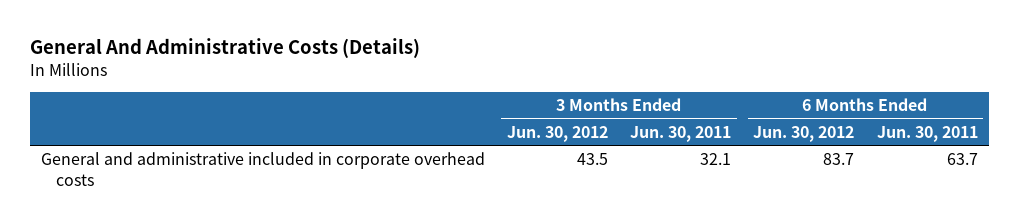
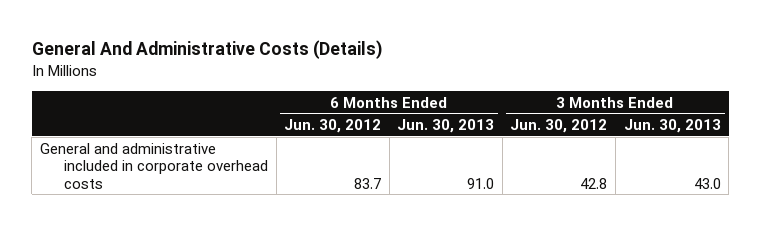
[630,125,732,142] Jun. 30, 2011 -> none
[876,125,978,142] Jun. 30, 2011 -> none
none -> [397,118,495,133] Jun. 30, 2013
none -> [623,118,721,133] Jun. 30, 2013
[576,153,608,166] 43.5 -> [580,177,608,189] 42.8

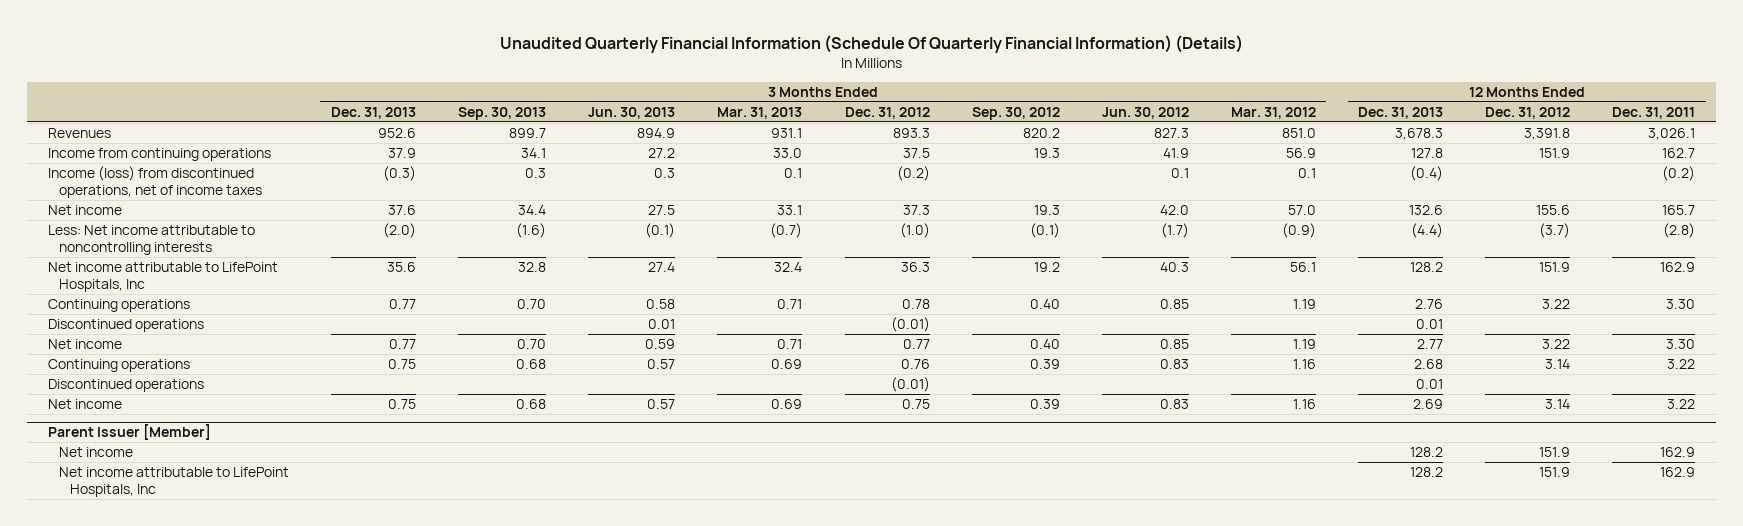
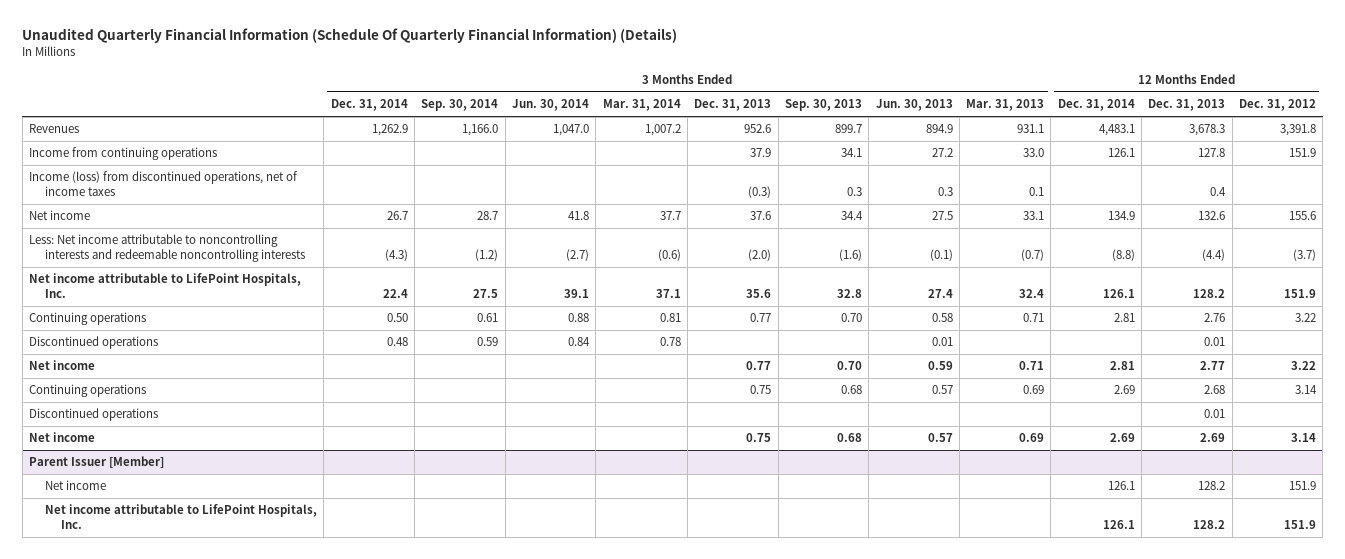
[844,106,930,119] Dec. 31, 2012 -> none
[971,106,1060,120] Sep. 30, 2012 -> none
[1101,106,1189,119] Jun. 30, 2012 -> none
[1230,106,1316,119] Mar. 31, 2012 -> none
[1612,106,1696,119] Dec. 31, 2011 -> none
none -> [330,99,408,112] Dec. 31, 2014
none -> [421,99,499,112] Sep. 30, 2014
none -> [512,99,590,112] Jun. 30, 2014
none -> [602,99,681,112] Mar. 31, 2014
none -> [1057,99,1135,112] Dec. 31, 2014
[1410,166,1444,182] (0.4) -> [1210,187,1227,197] 0.4
[47,225,255,255] Less: Net income attributable to noncontrolling interests -> [29,234,306,263] Less: Net income attributable to noncontrolling interests and redeemable noncontrolling interests
[47,262,278,292] Net income attributable to LifePoint Hospitals, Inc -> [29,273,302,299] Net income attributable to LifePoint Hospitals, Inc.
[58,467,289,497] Net income attributable to LifePoint Hospitals, Inc -> [45,504,318,530] Net income attributable to LifePoint Hospitals, Inc.

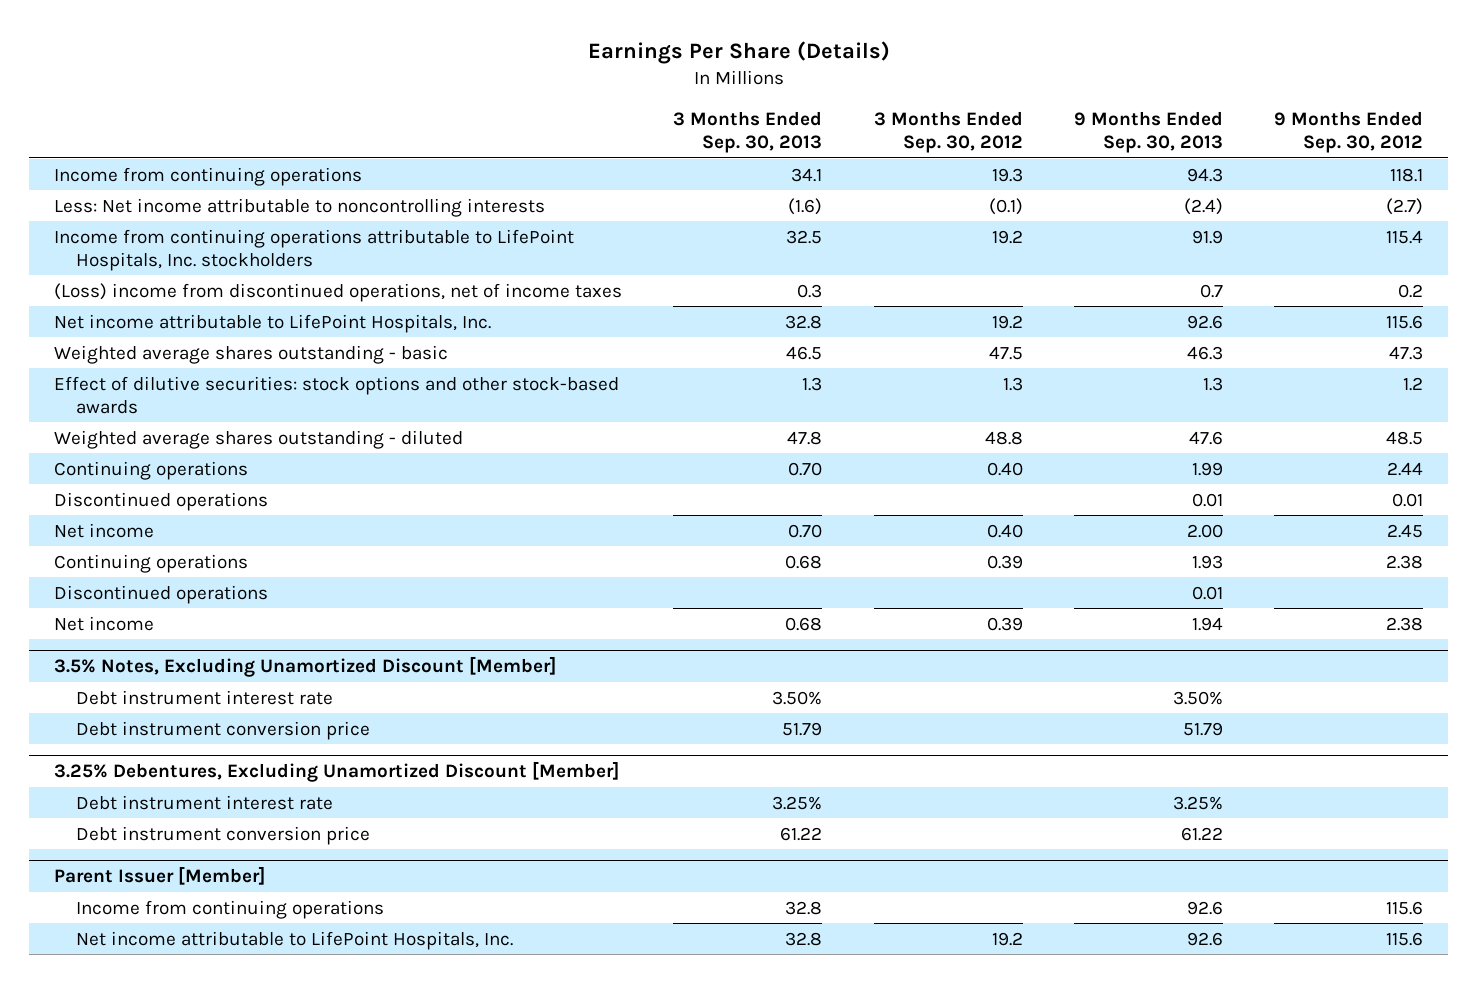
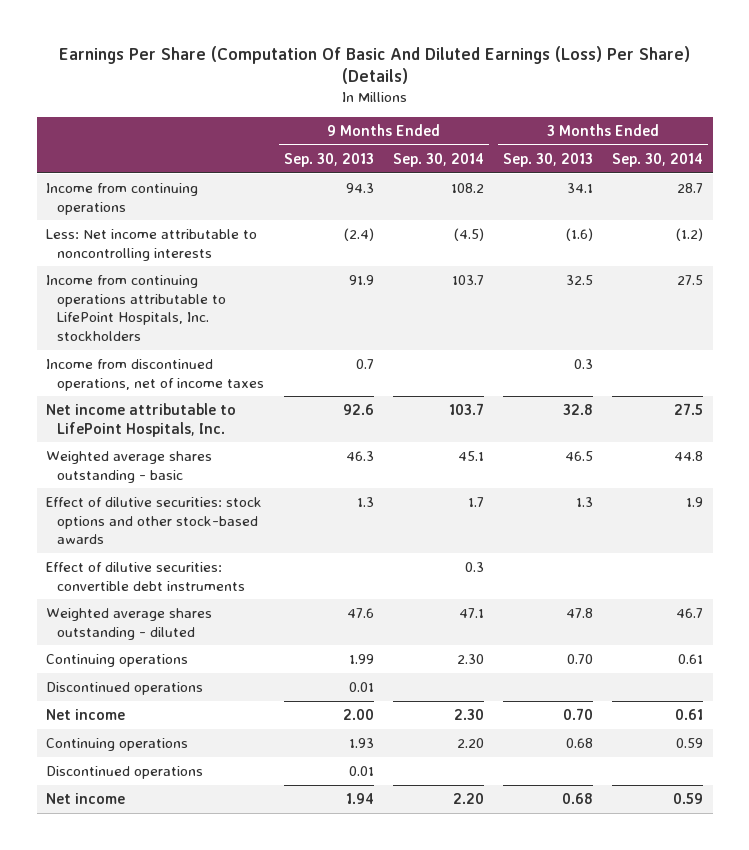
[587,41,890,65] Earnings Per Share (Details) -> [58,45,690,85] Earnings Per Share (Computation Of Basic And Diluted Earnings (Loss) Per Share) (Details)
[873,111,1023,153] 3 Months Ended Sep. 30, 2012 -> none
[1273,111,1423,153] 9 Months Ended Sep. 30, 2012 -> none
none -> [392,152,484,167] Sep. 30, 2014
none -> [612,152,704,167] Sep. 30, 2014
[54,282,623,302] (Loss) income from discontinued operations, net of income taxes -> [46,358,265,391] Income from discontinued operations, net of income taxes
none -> [46,561,246,591] Effect of dilutive securities: convertible debt instruments
[54,656,557,678] 3.5% Notes, Excluding Unamortized Discount [Member] -> none
[76,689,334,705] Debt instrument interest rate -> none
[76,720,371,740] Debt instrument conversion price -> none
[54,761,620,783] 3.25% Debentures, Excluding Unamortized Discount [Member] -> none
[76,794,334,810] Debt instrument interest rate -> none
[76,825,371,845] Debt instrument conversion price -> none
[54,866,266,886] Parent Issuer [Member] -> none
[76,899,385,919] Income from continuing operations -> none
[76,930,514,950] Net income attributable to LifePoint Hospitals, Inc. -> none

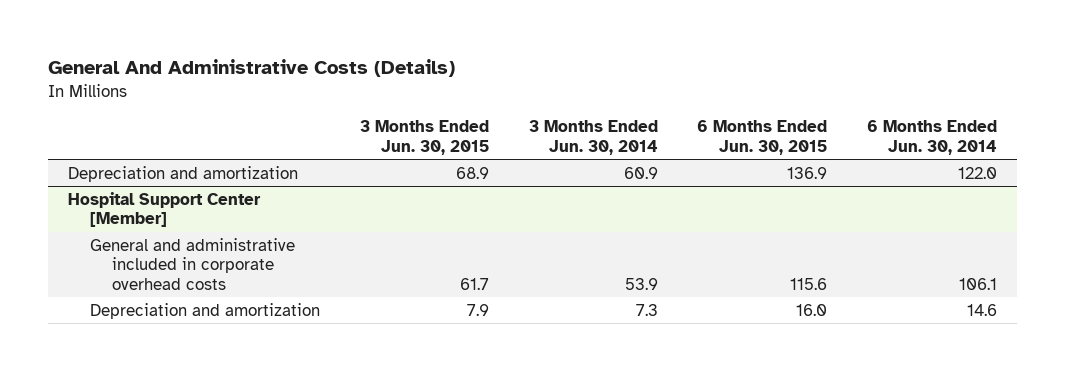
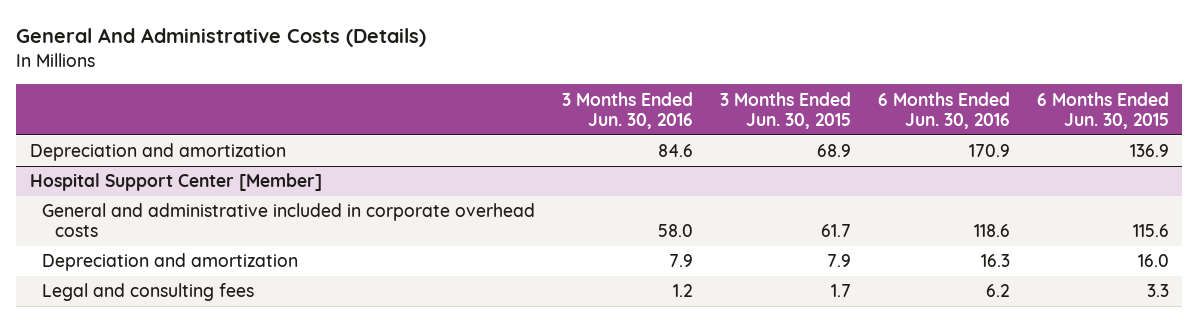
[528,120,658,155] 3 Months Ended Jun. 30, 2014 -> none
[867,120,998,155] 6 Months Ended Jun. 30, 2014 -> none
none -> [562,91,694,129] 3 Months Ended Jun. 30, 2016
none -> [877,91,1010,129] 6 Months Ended Jun. 30, 2016
none -> [42,283,255,302] Legal and consulting fees

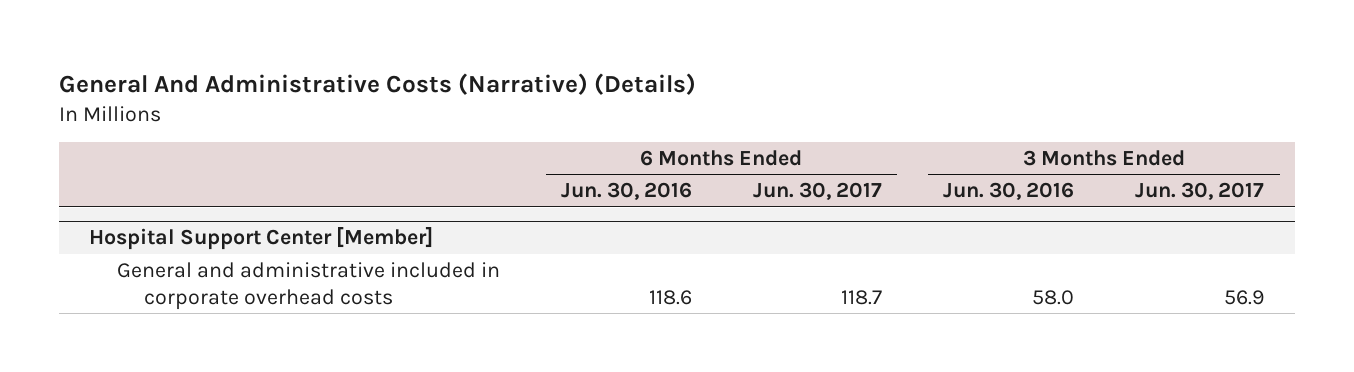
[16,28,427,48] General And Administrative Costs (Details) -> [58,72,696,95] General And Administrative Costs (Narrative) (Details)
[719,91,851,129] 3 Months Ended Jun. 30, 2015 -> none
[1036,91,1169,129] 6 Months Ended Jun. 30, 2015 -> none
none -> [753,182,883,201] Jun. 30, 2017
none -> [1135,182,1265,201] Jun. 30, 2017
[29,143,286,162] Depreciation and amortization -> none
[42,253,299,272] Depreciation and amortization -> none
[42,283,255,302] Legal and consulting fees -> none

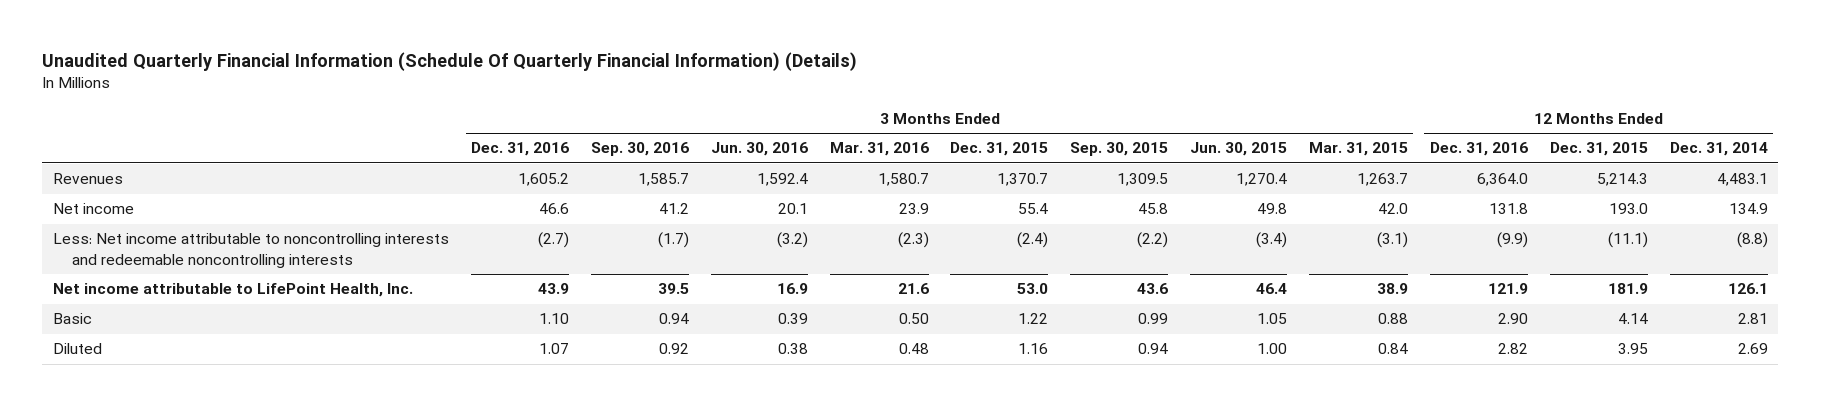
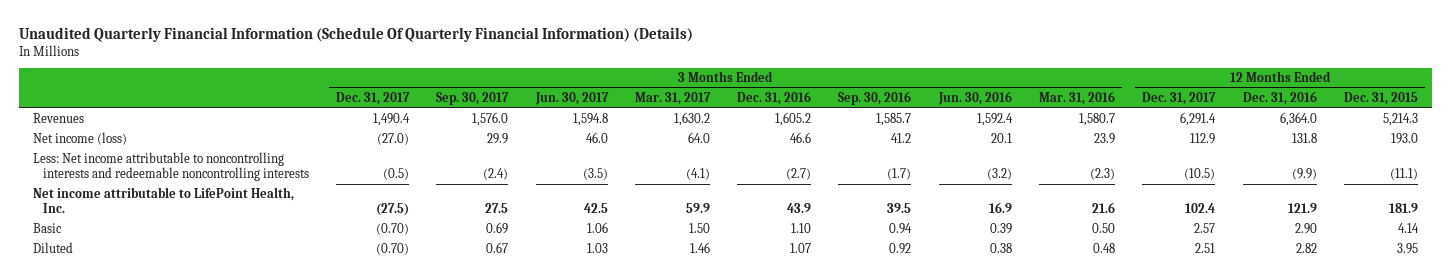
[950,142,1049,157] Dec. 31, 2015 -> none
[1070,142,1169,157] Sep. 30, 2015 -> none
[1190,142,1288,157] Jun. 30, 2015 -> none
[1308,142,1408,157] Mar. 31, 2015 -> none
[1669,142,1768,157] Dec. 31, 2014 -> none
none -> [335,92,410,106] Dec. 31, 2017
none -> [436,92,510,106] Sep. 30, 2017
none -> [534,92,609,106] Jun. 30, 2017
none -> [634,92,711,106] Mar. 31, 2017
none -> [1142,92,1217,106] Dec. 31, 2017
[53,203,135,215] Net income -> [32,132,127,146] Net income (loss)

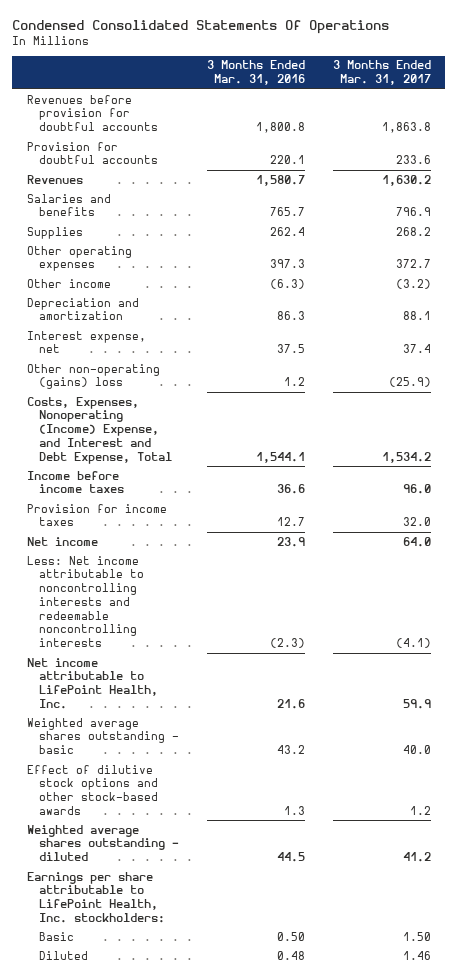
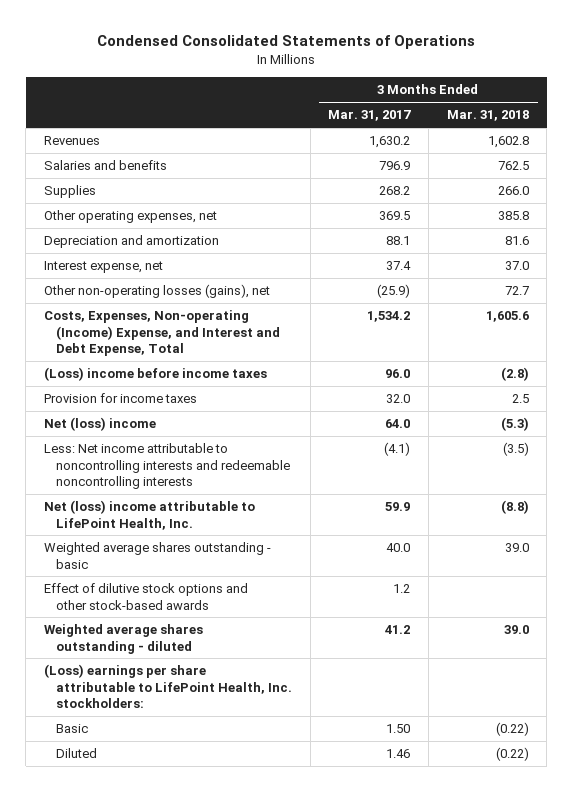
[12,19,390,34] Condensed Consolidated Statements Of Operations -> [97,35,476,50] Condensed Consolidated Statements of Operations
[207,60,306,86] 3 Months Ended Mar. 31, 2016 -> none
none -> [446,110,529,122] Mar. 31, 2018
[26,94,158,132] Revenues before provision for doubtful accounts -> none
[26,141,158,165] Provision for doubtful accounts -> none
[26,278,111,288] Other income -> none
[26,245,132,272] Other operating expenses -> [43,210,217,224] Other operating expenses, net
[396,259,432,269] 372.7 -> [379,211,411,221] 369.5
[26,363,160,390] Other non-operating (gains) loss -> [43,284,270,299] Other non-operating losses (gains), net
[26,396,172,464] Costs, Expenses, Nonoperating (Income) Expense, and Interest and Debt Expense, Total -> [43,310,280,357] Costs, Expenses, Non-operating (Income) Expense, and Interest and Debt Expense, Total
[26,470,124,494] Income before income taxes -> [43,367,267,382] (Loss) income before income taxes
[26,536,98,546] Net income -> [43,417,156,432] Net (loss) income
[26,657,158,709] Net income attributable to LifePoint Health, Inc. -> [43,500,255,530] Net (loss) income attributable to LifePoint Health, Inc.
[26,871,165,923] Earnings per share attributable to LifePoint Health, Inc. stockholders: -> [43,664,292,709] (Loss) earnings per share attributable to LifePoint Health, Inc. stockholders:

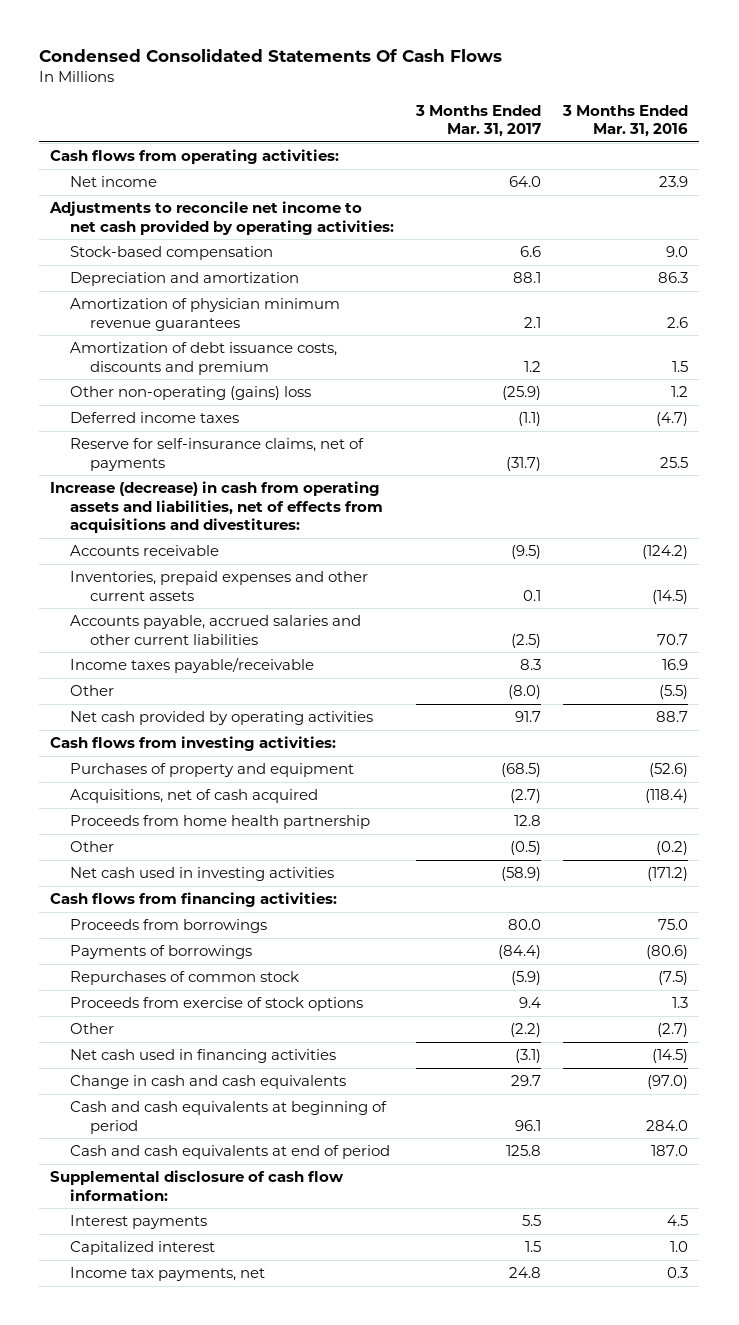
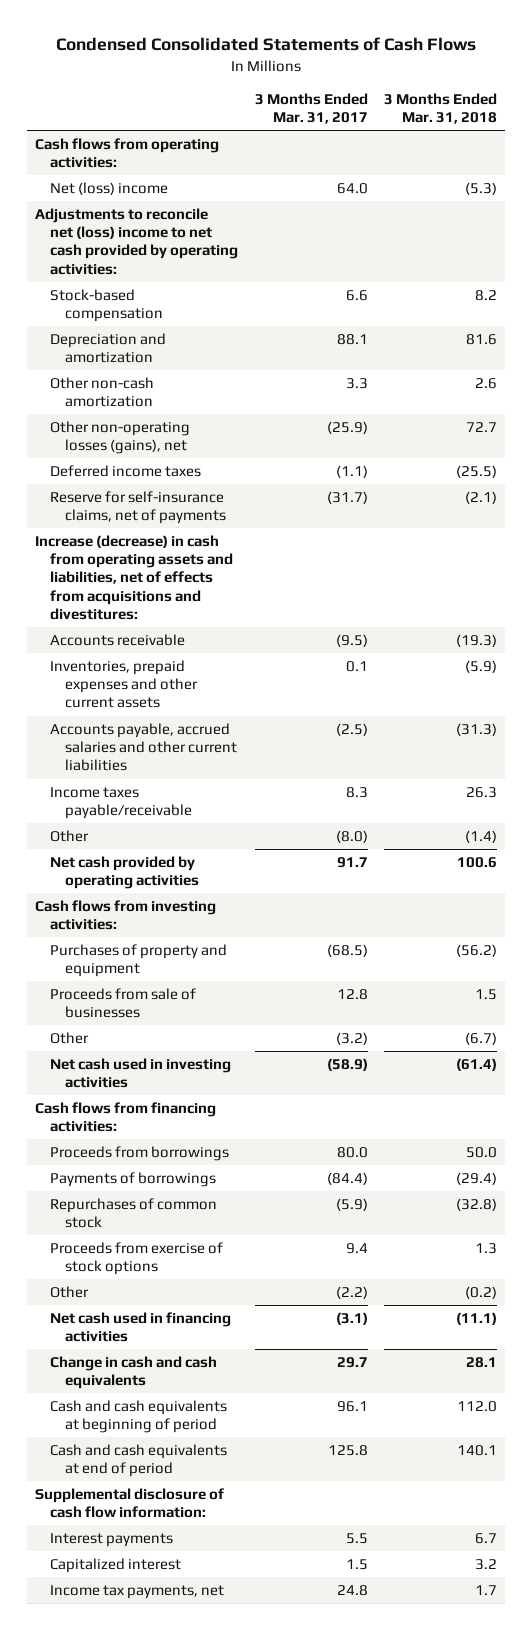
[39,49,503,63] Condensed Consolidated Statements Of Cash Flows -> [56,37,477,52] Condensed Consolidated Statements of Cash Flows
[562,104,689,137] 3 Months Ended Mar. 31, 2016 -> none
none -> [384,92,498,124] 3 Months Ended Mar. 31, 2018
[70,176,158,188] Net income -> [50,182,169,196] Net (loss) income
[49,201,395,235] Adjustments to reconcile net income to net cash provided by operating activities: -> [35,208,239,275] Adjustments to reconcile net (loss) income to net cash provided by operating activities:
[70,298,341,331] Amortization of physician minimum revenue guarantees -> none
[70,342,338,375] Amortization of debt issuance costs, discounts and premium -> none
none -> [50,377,155,408] Other non-cash amortization
[70,386,312,401] Other non-operating (gains) loss -> [50,421,191,455] Other non-operating losses (gains), net
[70,789,319,804] Acquisitions, net of cash acquired -> none
[70,815,371,830] Proceeds from home health partnership -> [50,988,197,1019] Proceeds from sale of businesses
[510,841,542,856] (0.5) -> [335,1032,368,1046] (3.2)

